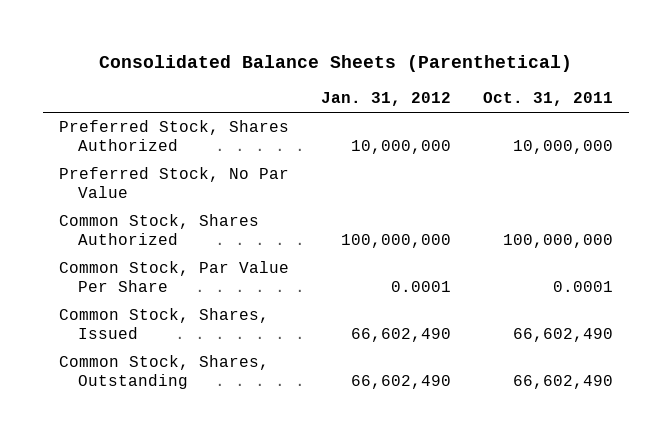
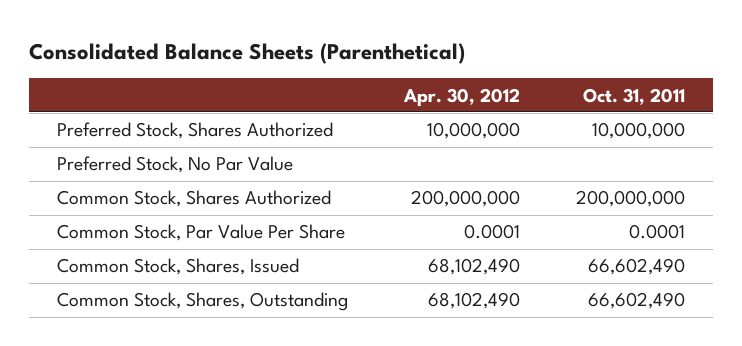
[321,92,452,107] Jan. 31, 2012 -> none
none -> [403,87,521,107] Apr. 30, 2012
[502,233,613,248] 100,000,000 -> [576,190,686,208] 200,000,000

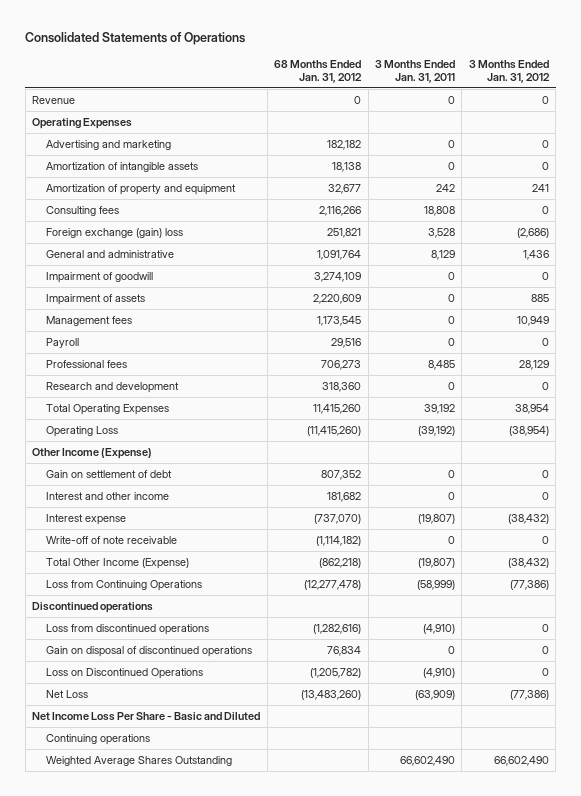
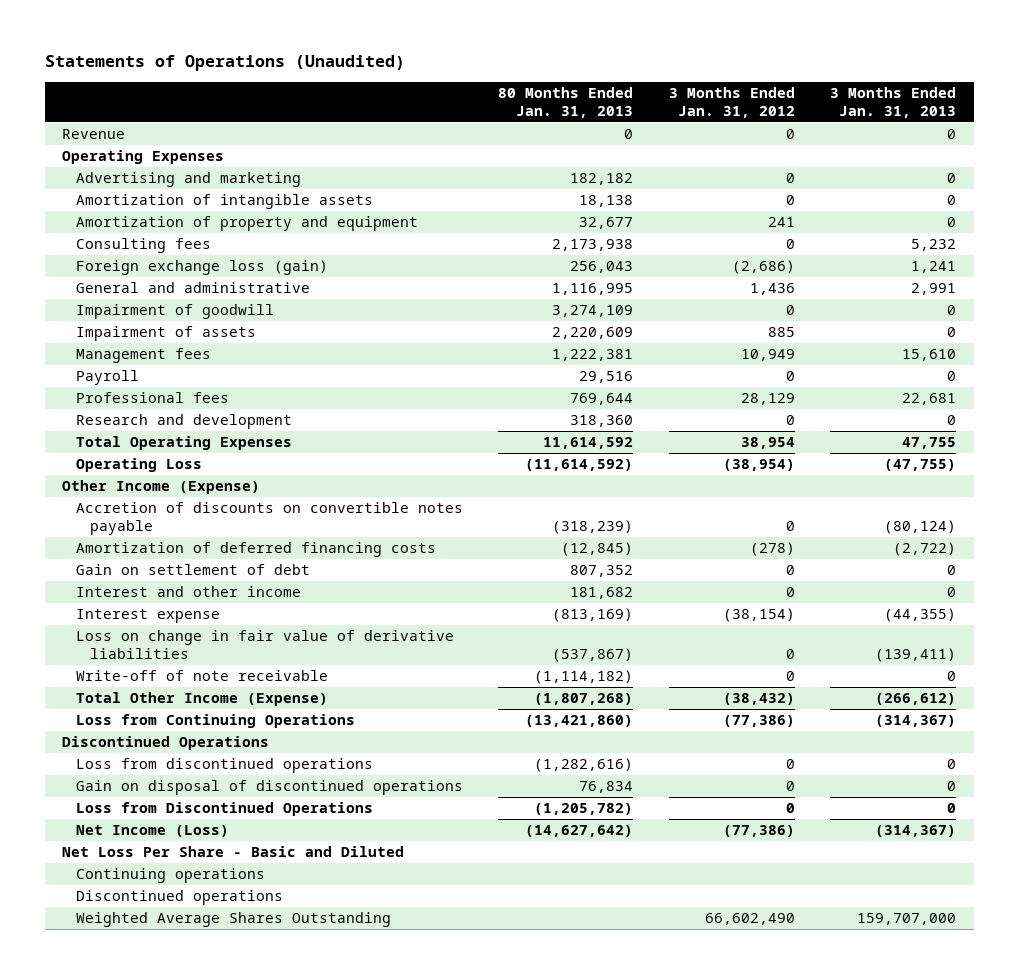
[25,32,246,46] Consolidated Statements of Operations -> [44,55,405,72] Statements of Operations (Unaudited)
[274,60,363,84] 68 Months Ended Jan. 31, 2012 -> none
[374,60,455,84] 3 Months Ended Jan. 31, 2011 -> none
none -> [498,87,634,118] 80 Months Ended Jan. 31, 2013
none -> [830,87,957,118] 3 Months Ended Jan. 31, 2013
[46,227,184,238] Foreign exchange (gain) loss -> [75,260,328,276] Foreign exchange loss (gain)
none -> [75,502,463,536] Accretion of discounts on convertible notes payable
none -> [75,542,436,558] Amortization of deferred financing costs
[507,513,549,524] (38,432) -> [722,608,795,623] (38,154)
none -> [75,630,454,660] Loss on change in fair value of derivative liabilities
none -> [62,736,270,751] Discontinued Operations
[46,667,204,679] Loss on Discontinued Operations -> [75,802,373,817] Loss from Discontinued Operations
[46,689,89,698] Net Loss -> [75,825,229,838] Net Income (Loss)
[32,711,261,721] Net Income Loss Per Share - Basic and Diluted -> [62,846,405,858] Net Loss Per Share - Basic and Diluted
[32,601,154,613] Discontinued operations -> [75,890,283,906] Discontinued operations

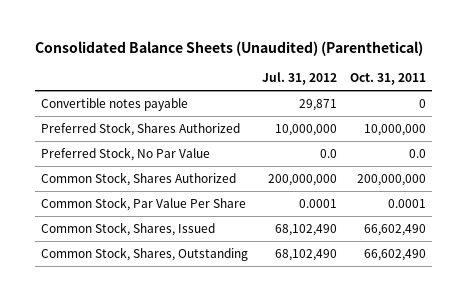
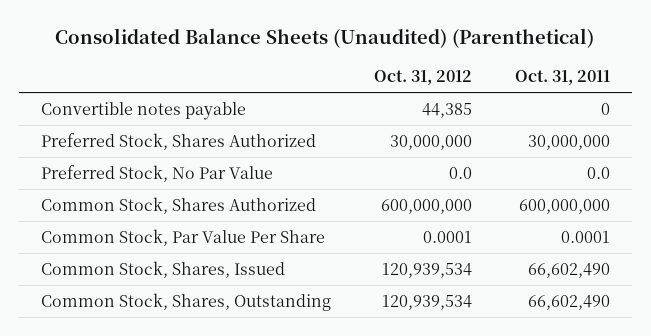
[261,72,337,86] Jul. 31, 2012 -> none
none -> [373,70,472,86] Oct. 31, 2012
[363,123,426,136] 10,000,000 -> [528,134,611,150] 30,000,000
[356,173,426,186] 200,000,000 -> [519,198,611,214] 600,000,000

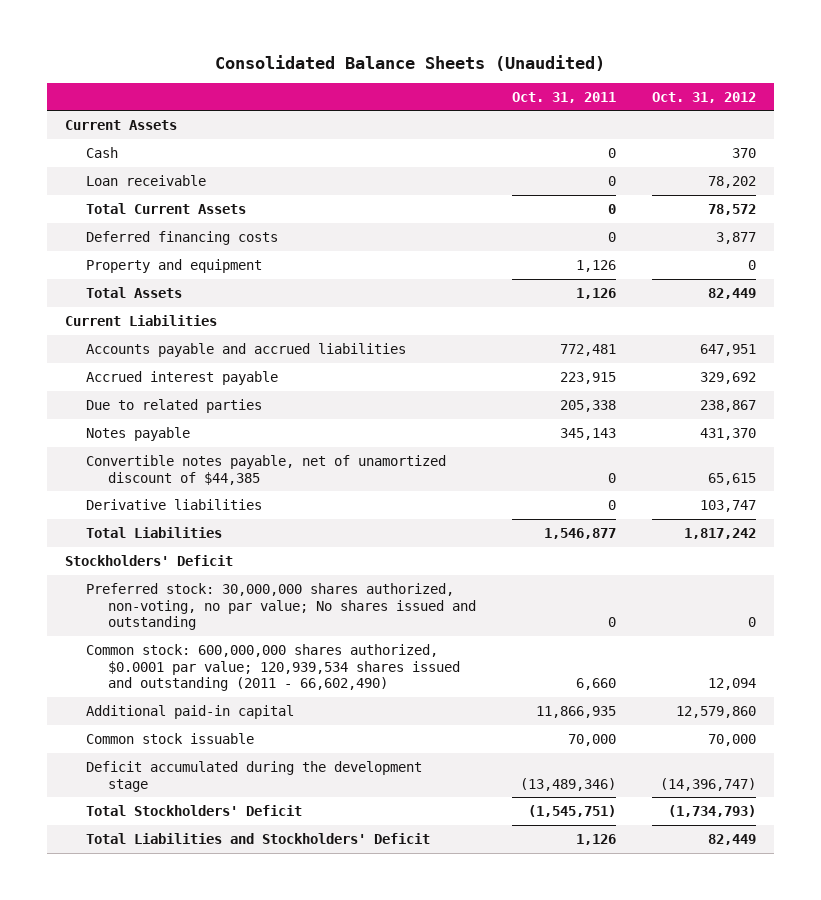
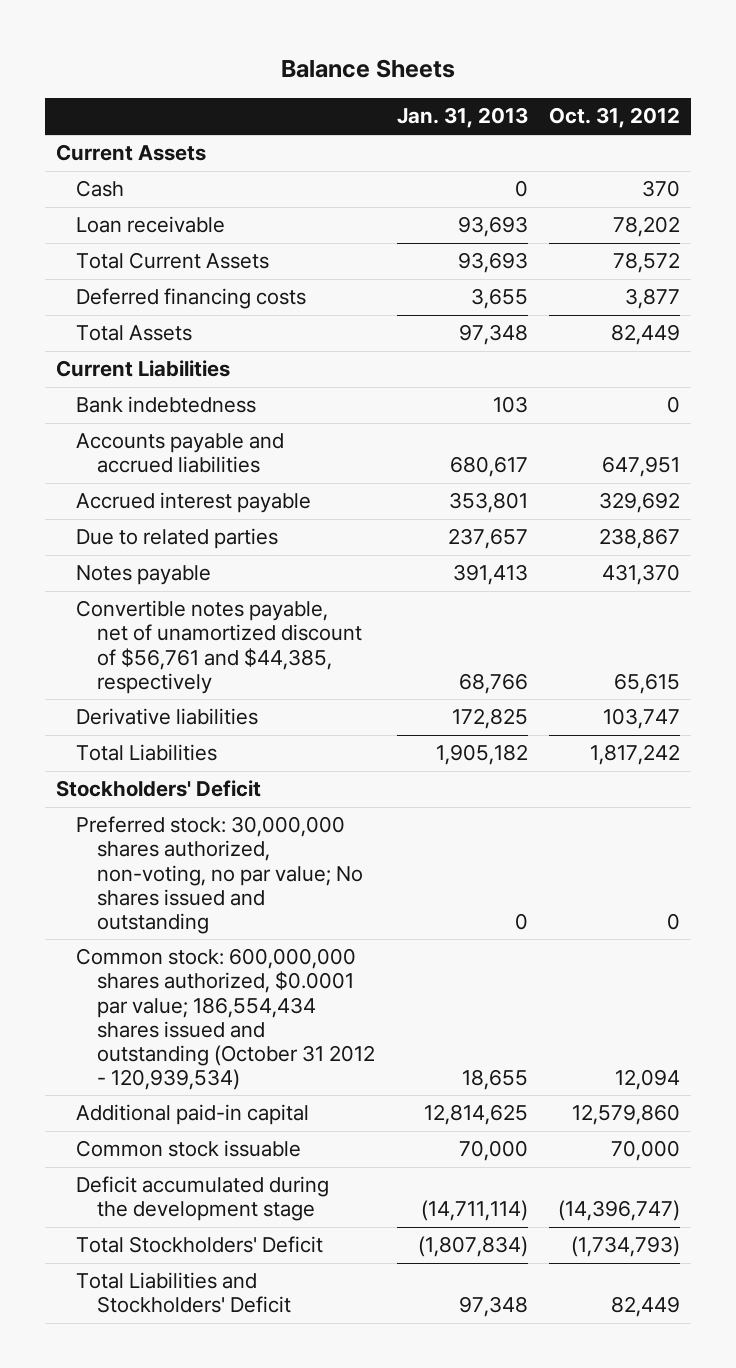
[215,54,606,71] Consolidated Balance Sheets (Unaudited) -> [280,59,455,79] Balance Sheets
[512,91,617,103] Oct. 31, 2011 -> none
none -> [396,107,528,129] Jan. 31, 2013
[86,258,263,273] Property and equipment -> none
none -> [76,396,257,414] Bank indebtedness
[86,454,447,485] Convertible notes payable, net of unamortized discount of $44,385 -> [76,600,363,694] Convertible notes payable, net of unamortized discount of $56,761 and $44,385, respectively
[86,643,461,692] Common stock: 600,000,000 shares authorized, $0.0001 par value; 120,939,534 shares issued and outstanding (2011 - 66,602,490) -> [76,948,376,1090] Common stock: 600,000,000 shares authorized, $0.0001 par value; 186,554,434 shares issued and outstanding (October 31 2012 - 120,939,534)

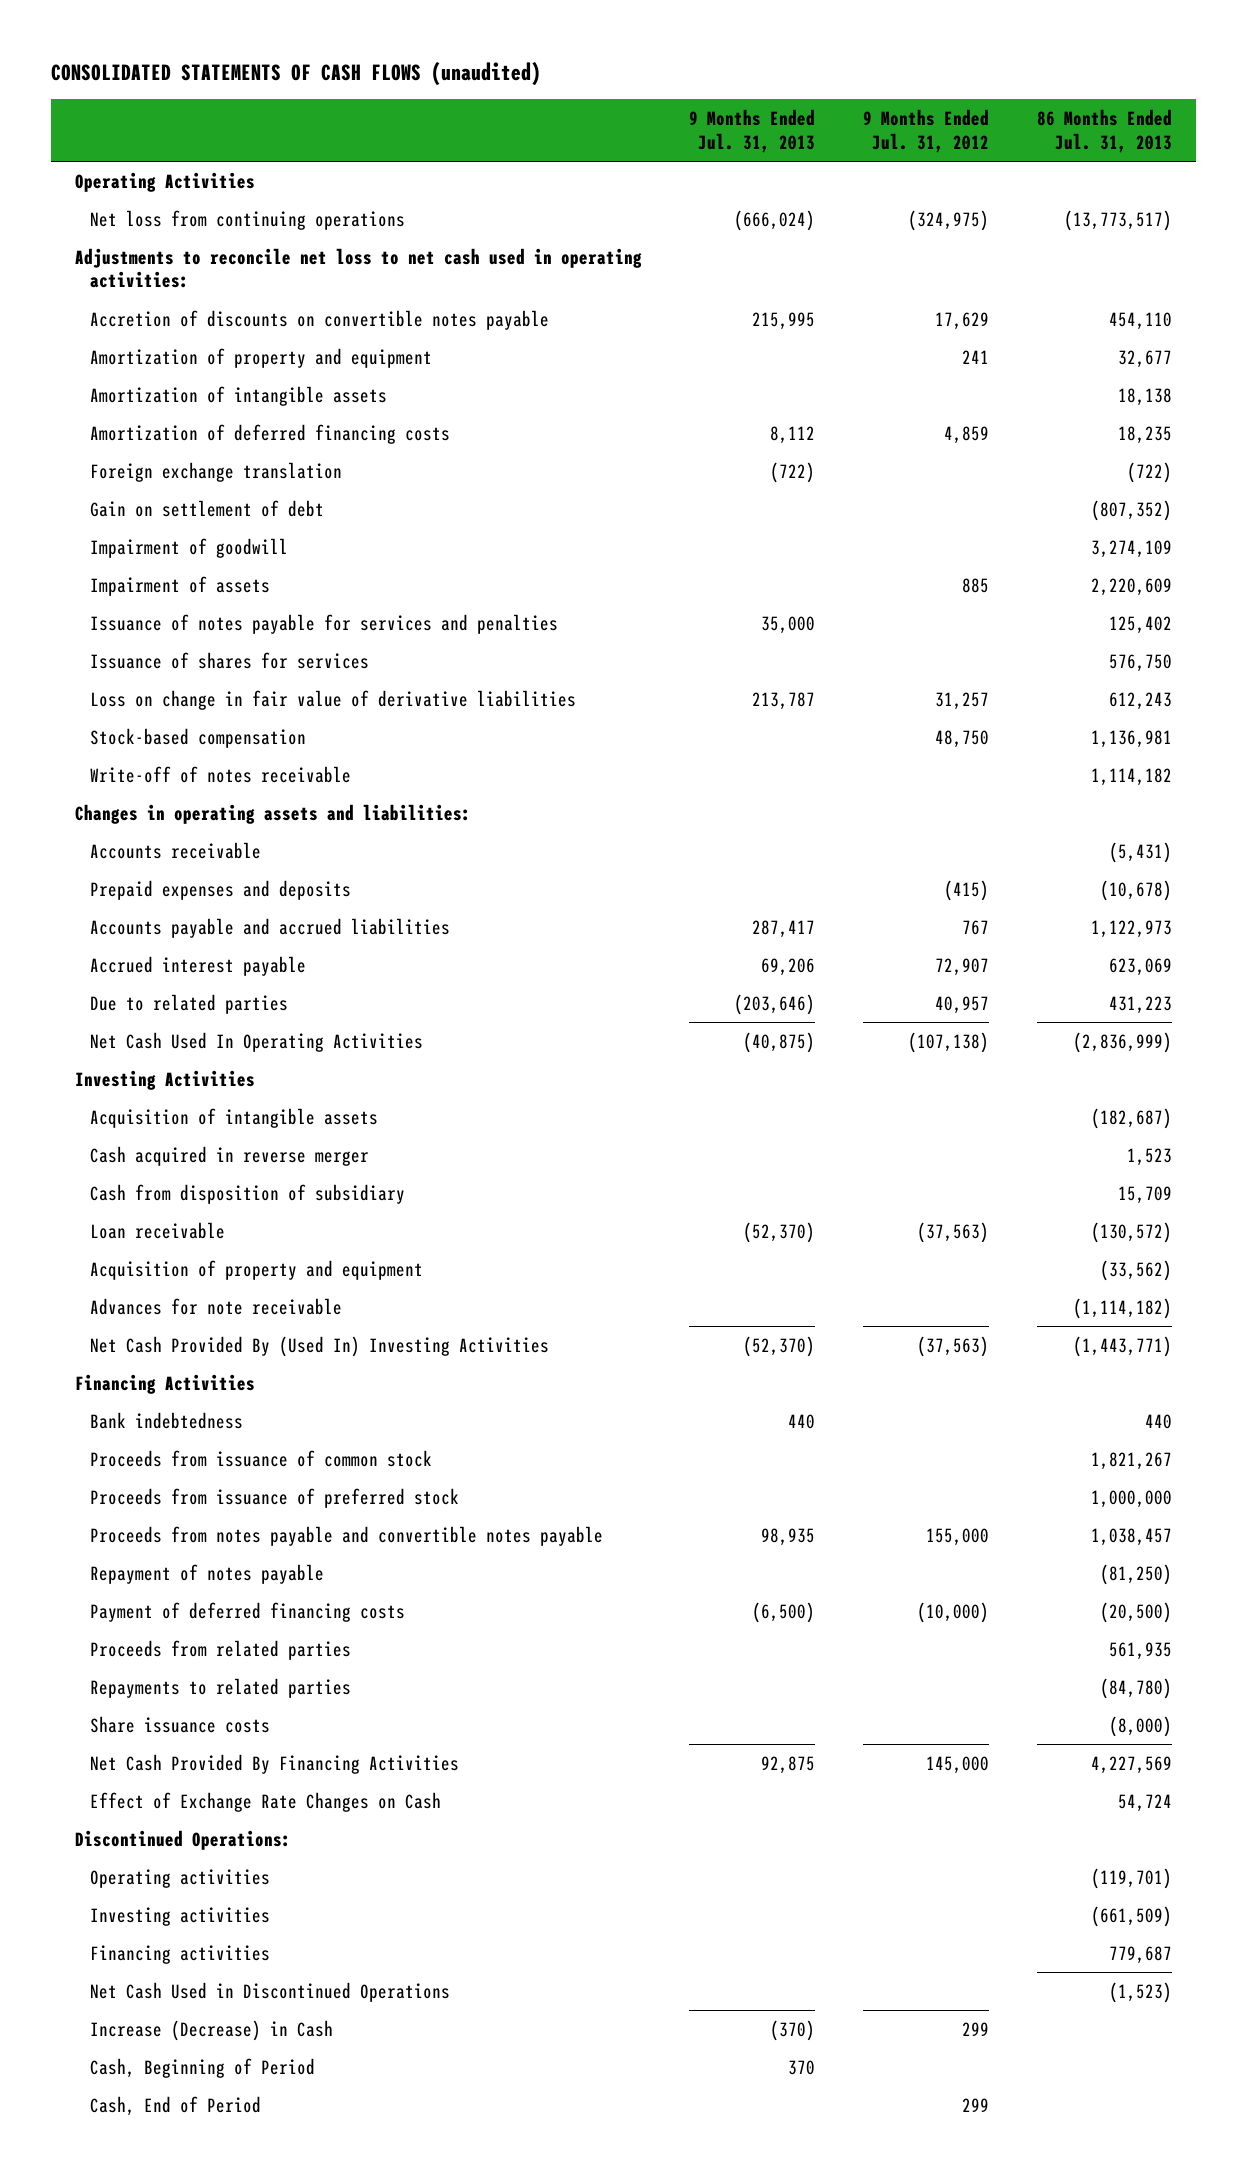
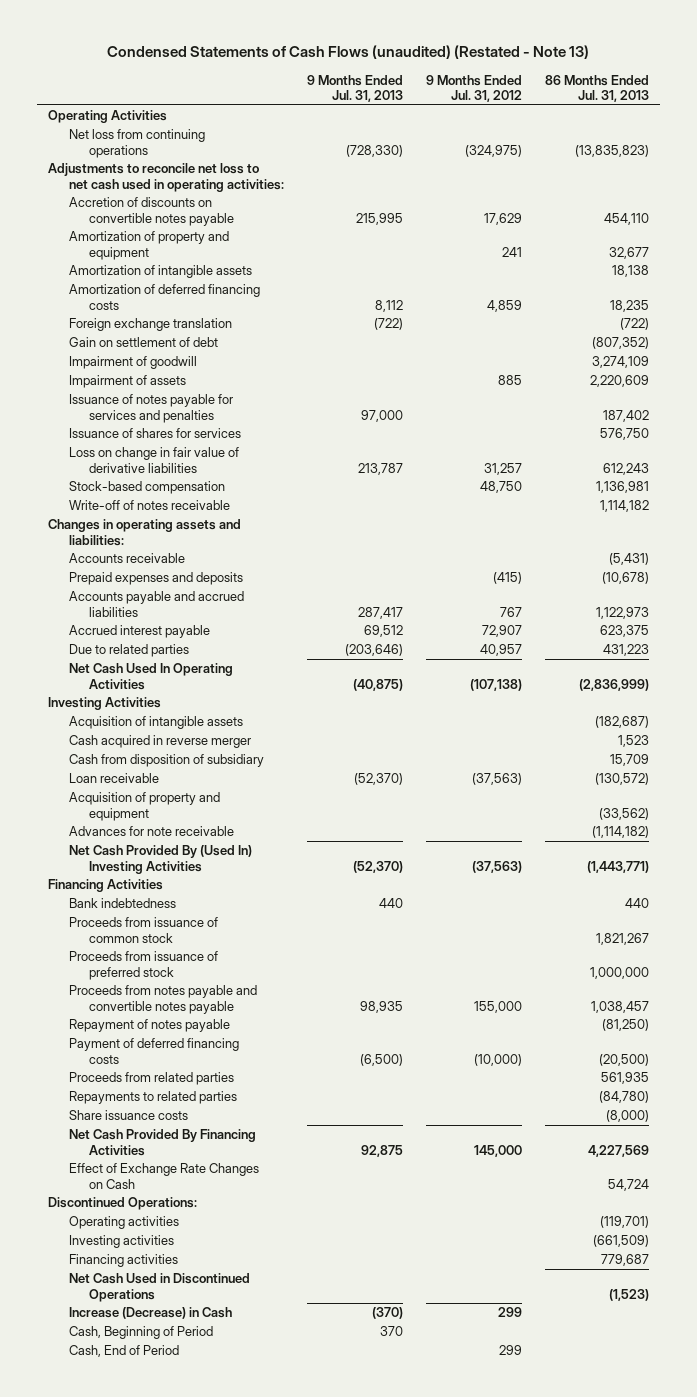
[50,62,541,87] CONSOLIDATED STATEMENTS OF CASH FLOWS (unaudited) -> [107,45,590,60] Condensed Statements of Cash Flows (unaudited) (Restated - Note 13)
[734,209,816,231] (666,024) -> [345,144,403,157] (728,330)
[1064,209,1173,231] (13,773,517) -> [574,144,649,157] (13,835,823)
[761,615,816,634] 35,000 -> [360,409,403,422] 97,000
[1109,615,1173,634] 125,402 -> [602,409,649,422] 187,402
[761,957,816,976] 69,206 -> [363,625,403,638] 69,512
[1109,957,1173,976] 623,069 -> [599,625,649,638] 623,375

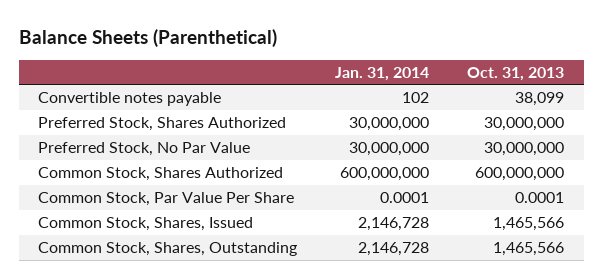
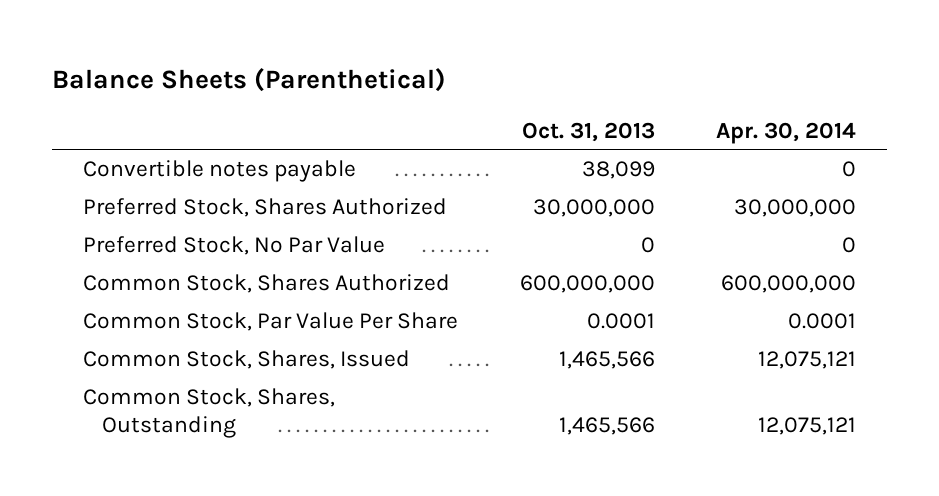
[335,66,430,81] Jan. 31, 2014 -> none
none -> [716,121,857,144] Apr. 30, 2014
[484,142,565,157] 30,000,000 -> [640,237,655,254] 0

